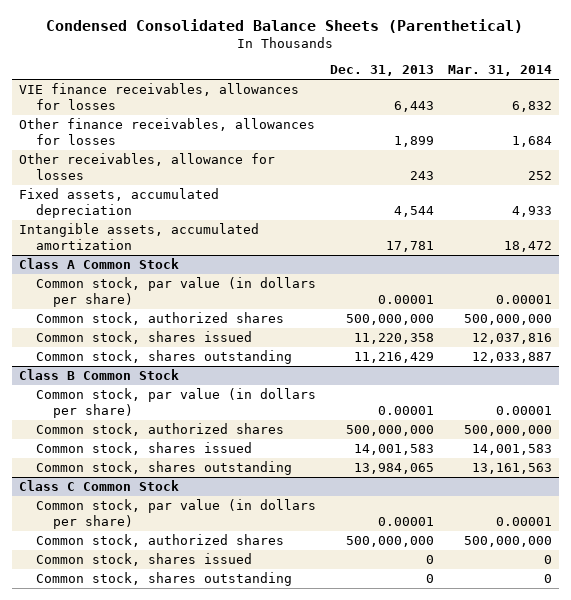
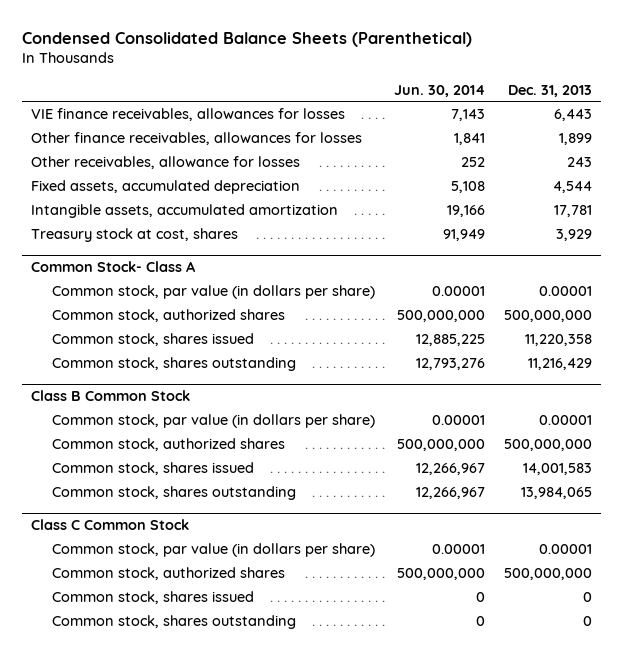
[448,65,553,77] Mar. 31, 2014 -> none
none -> [393,84,485,97] Jun. 30, 2014
none -> [31,228,239,243] Treasury stock at cost, shares
[18,258,179,270] Class A Common Stock -> [31,261,197,273] Common Stock- Class A

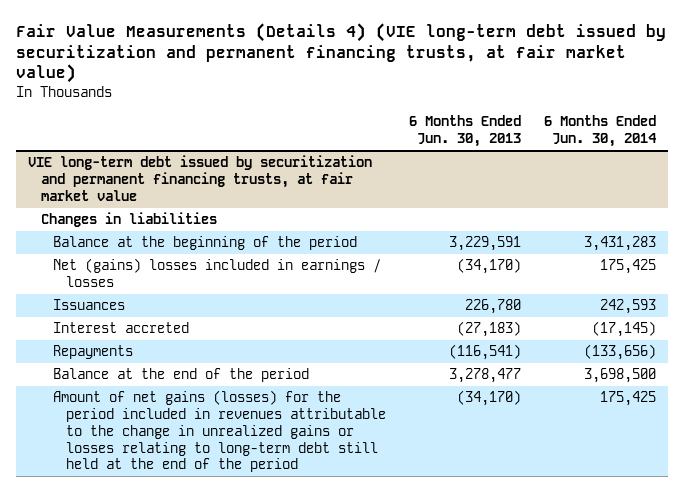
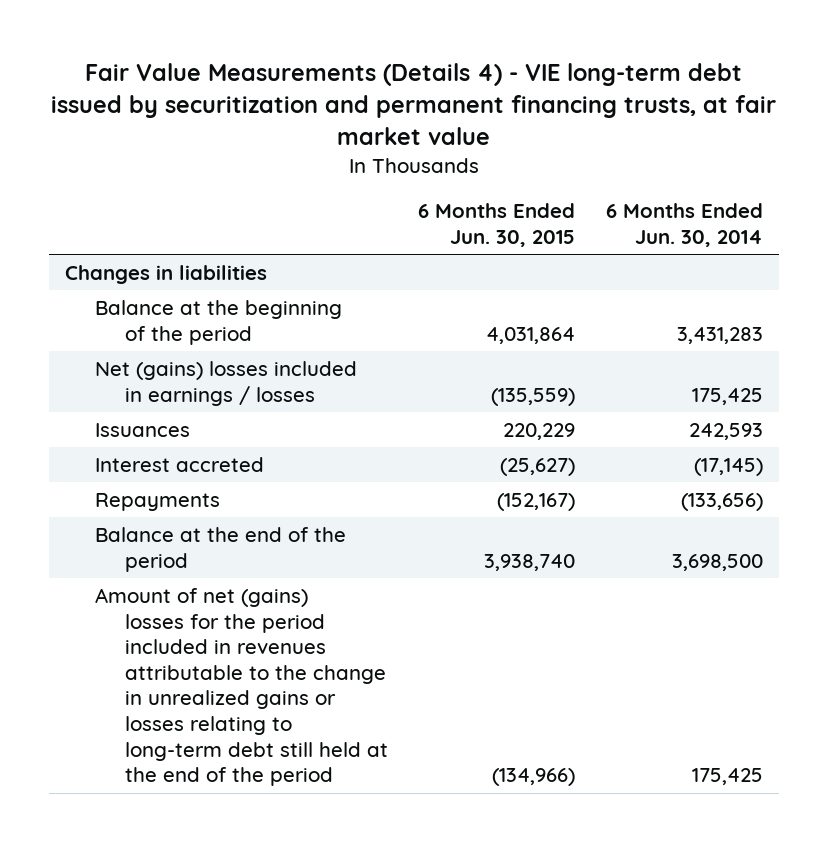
[16,22,667,84] Fair Value Measurements (Details 4) (VIE long-term debt issued by securitization and permanent financing trusts, at fair market value) -> [50,63,776,145] Fair Value Measurements (Details 4) - VIE long-term debt issued by securitization and permanent financing trusts, at fair market value
[409,115,522,148] 6 Months Ended Jun. 30, 2013 -> none
none -> [418,203,576,247] 6 Months Ended Jun. 30, 2015
[27,155,372,201] VIE long-term debt issued by securitization and permanent financing trusts, at fair market value -> none
[53,390,386,473] Amount of net gains (losses) for the period included in revenues attributable to the change in unrealized gains or losses relating to long-term debt still held at the end of the period -> [94,587,388,787] Amount of net (gains) losses for the period included in revenues attributable to the change in unrealized gains or losses relating to long-term debt still held at the end of the period

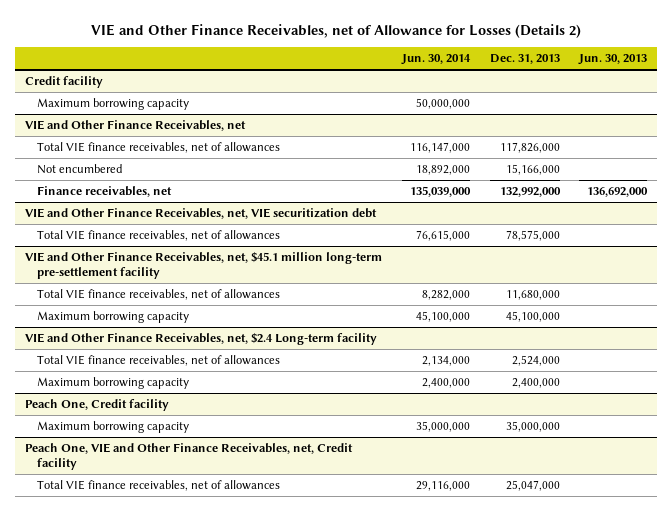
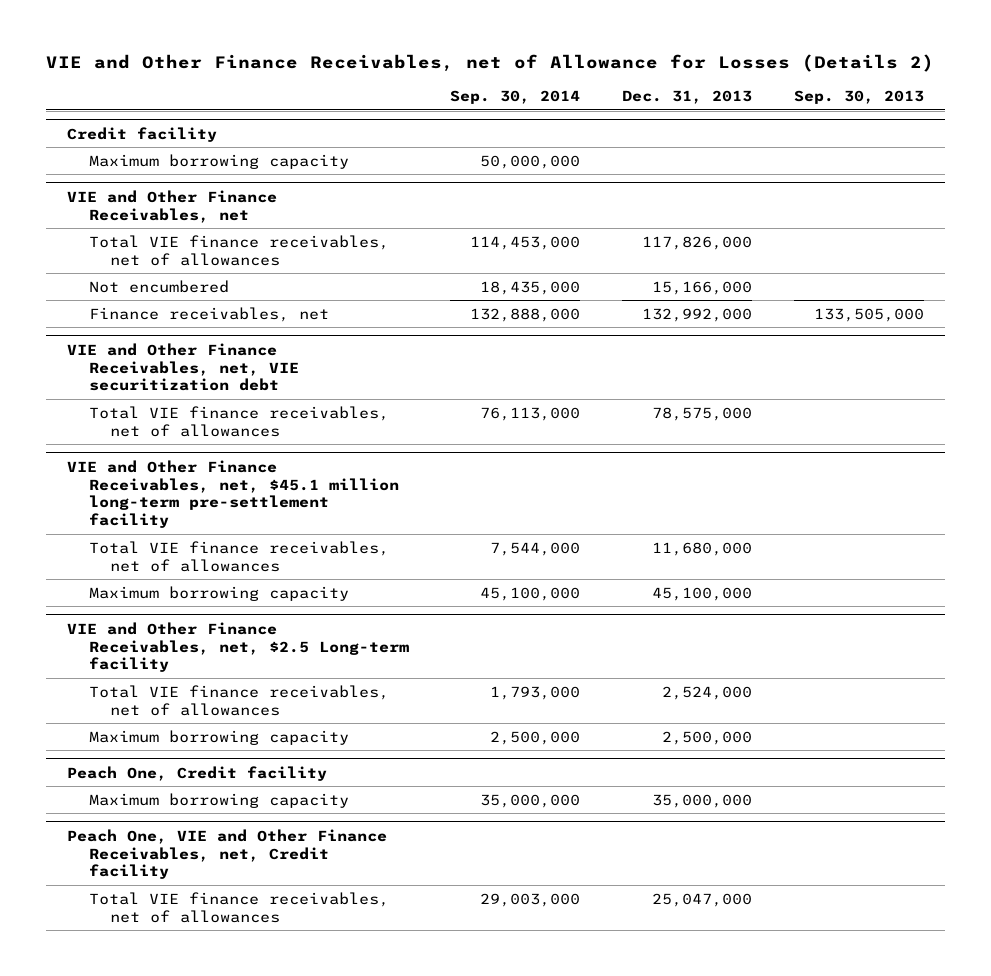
[400,54,471,66] Jun. 30, 2014 -> none
[578,54,648,66] Jun. 30, 2013 -> none
none -> [450,90,581,105] Sep. 30, 2014
none -> [794,90,925,105] Sep. 30, 2013
[24,332,377,346] VIE and Other Finance Receivables, net, $2.4 Long-term facility -> [66,621,409,673] VIE and Other Finance Receivables, net, $2.5 Long-term facility
[511,378,560,389] 2,400,000 -> [662,730,753,745] 2,500,000

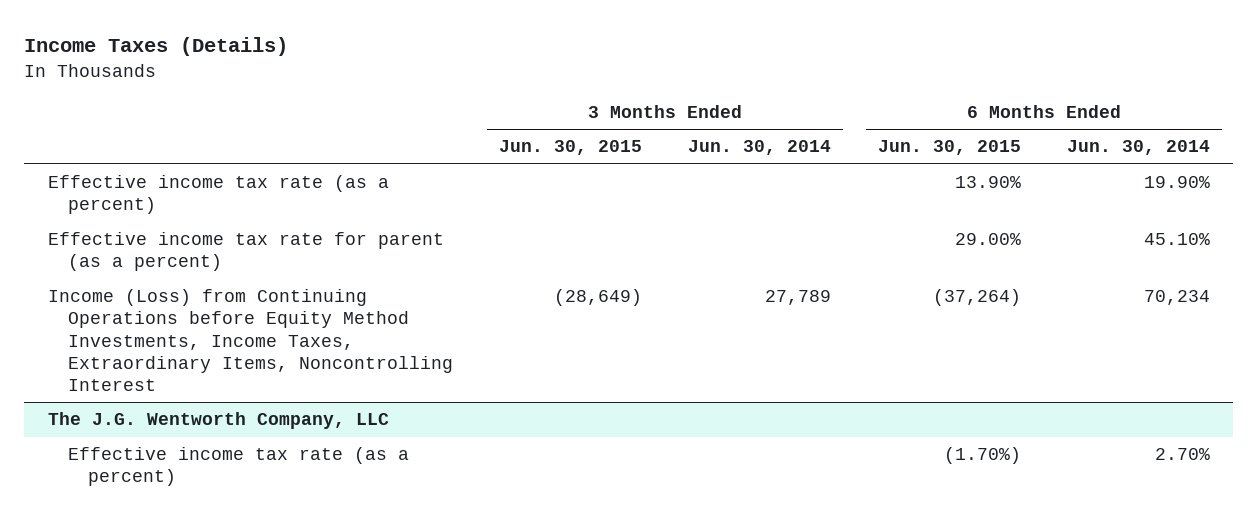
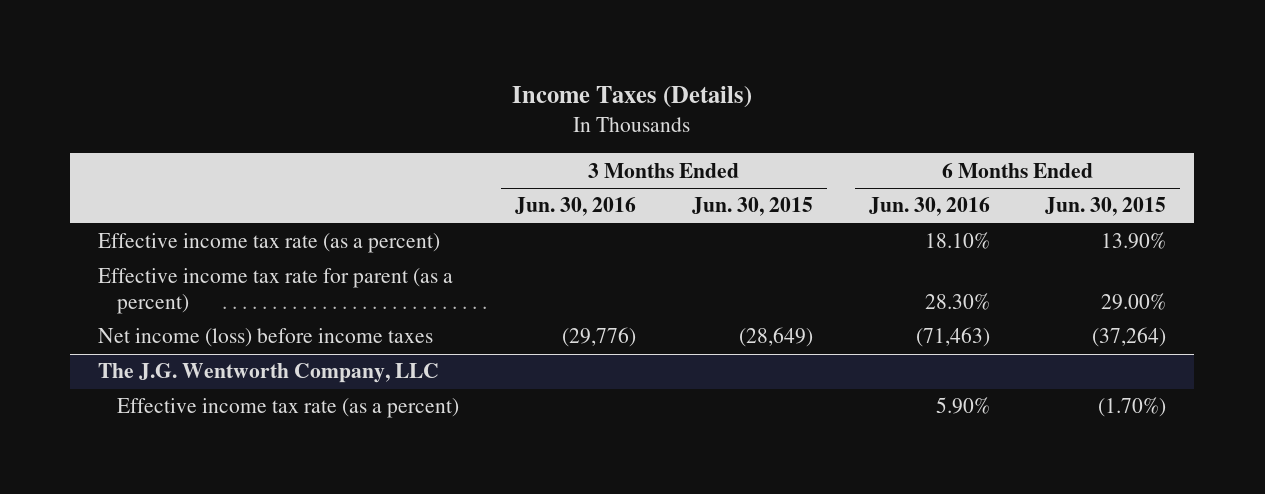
[688,140,832,156] Jun. 30, 2014 -> none
[1066,140,1210,156] Jun. 30, 2014 -> none
none -> [515,197,637,217] Jun. 30, 2016
none -> [868,197,990,217] Jun. 30, 2016
[47,289,453,391] Income (Loss) from Continuing Operations before Equity Method Investments, Income Taxes, Extraordinary Items, Noncontrolling Interest -> [98,328,434,348] Net income (loss) before income taxes

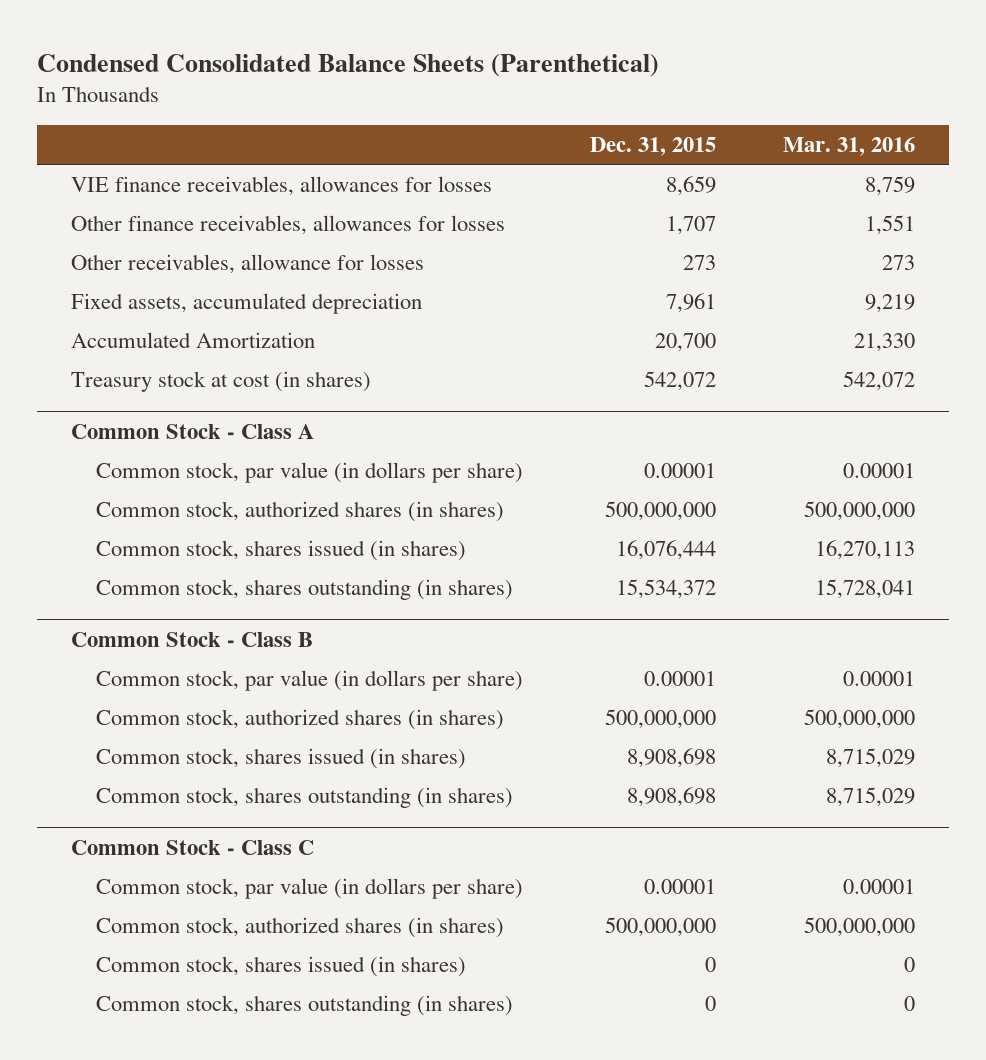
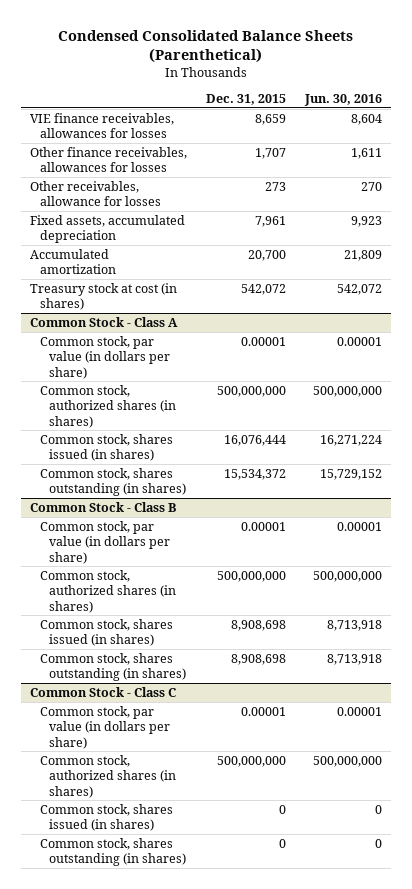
[783,136,916,156] Mar. 31, 2016 -> none
none -> [303,93,382,106] Jun. 30, 2016
[70,332,315,349] Accumulated Amortization -> [30,248,116,275] Accumulated amortization

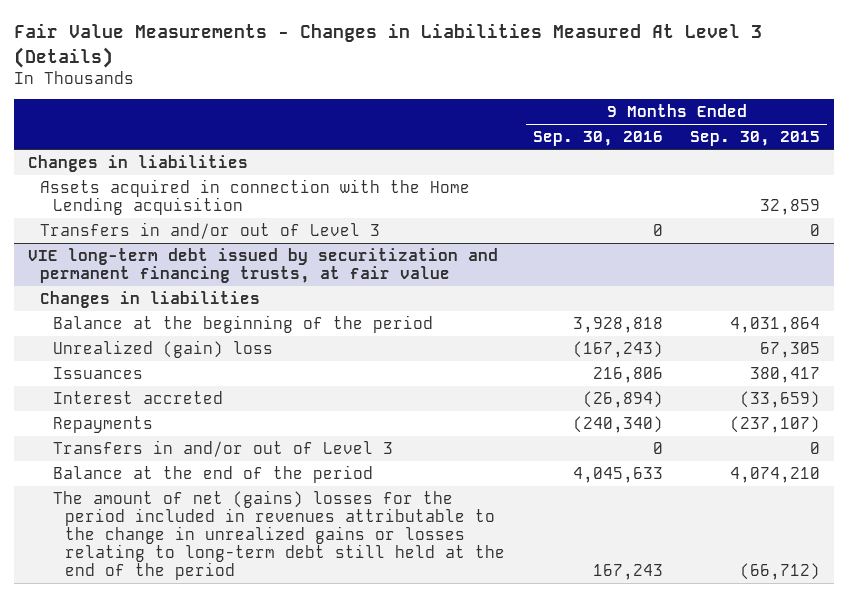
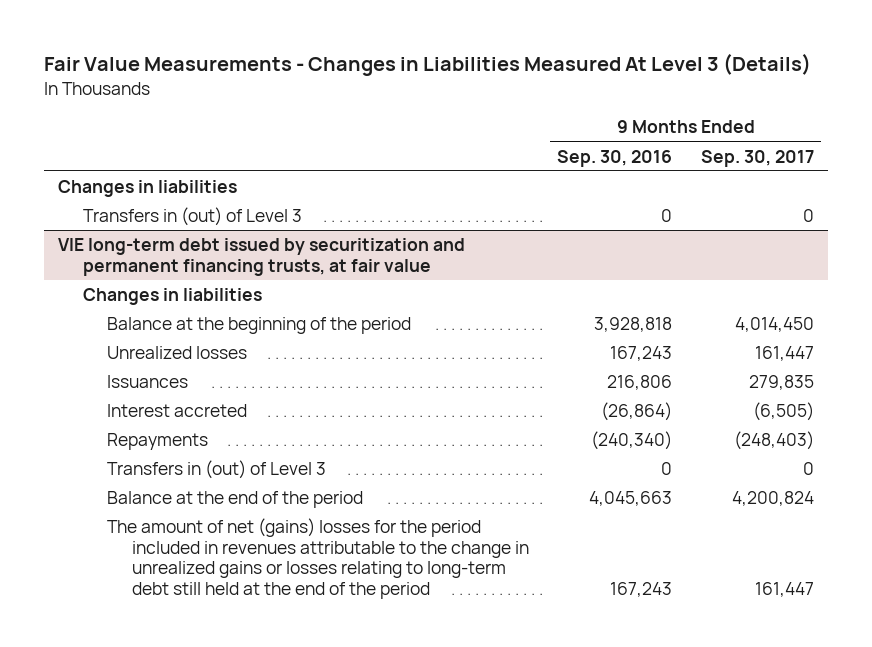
[690,131,821,147] Sep. 30, 2015 -> none
none -> [700,149,814,167] Sep. 30, 2017
[40,178,471,216] Assets acquired in connection with the Home Lending acquisition -> none
[40,221,381,239] Transfers in and/or out of Level 3 -> [82,207,302,227] Transfers in (out) of Level 3
[52,339,273,358] Unrealized (gain) loss -> [107,346,248,360] Unrealized losses
[572,340,663,358] (167,243) -> [610,346,673,362] 167,243
[582,390,663,408] (26,894) -> [601,402,673,422] (26,864)
[52,439,393,457] Transfers in and/or out of Level 3 -> [107,460,327,480] Transfers in (out) of Level 3
[572,466,663,483] 4,045,633 -> [589,491,673,507] 4,045,663

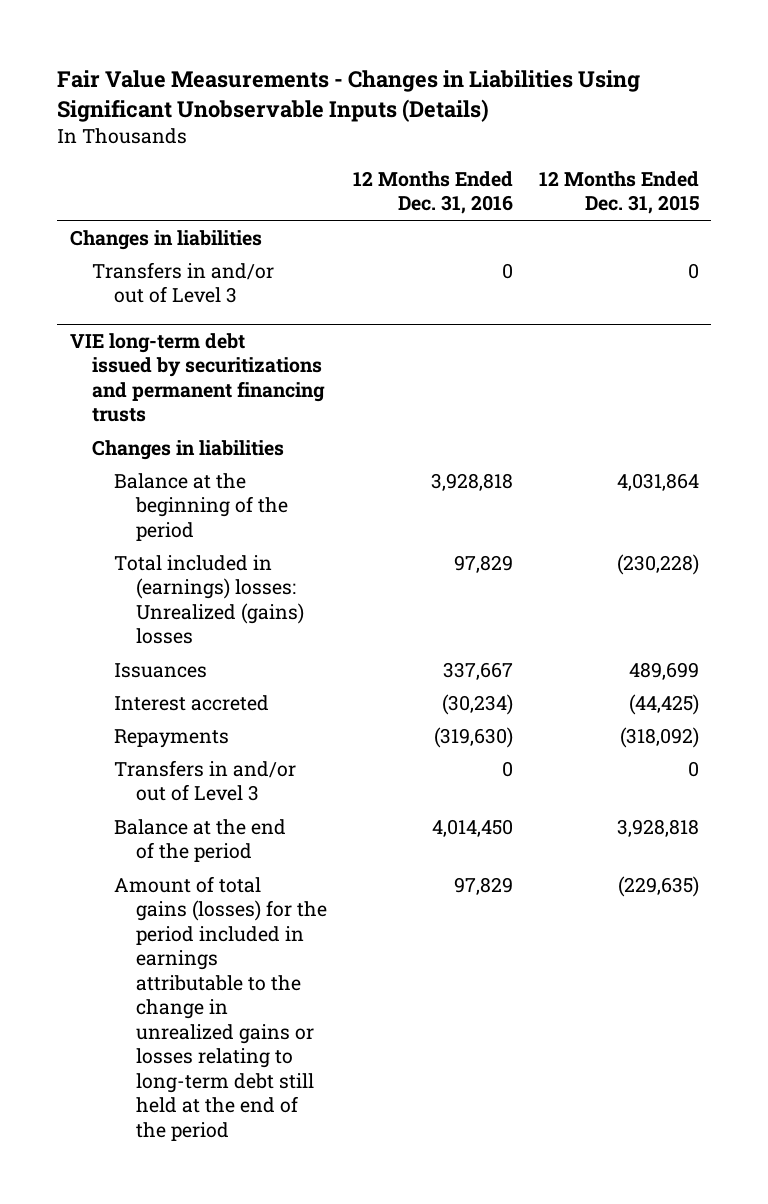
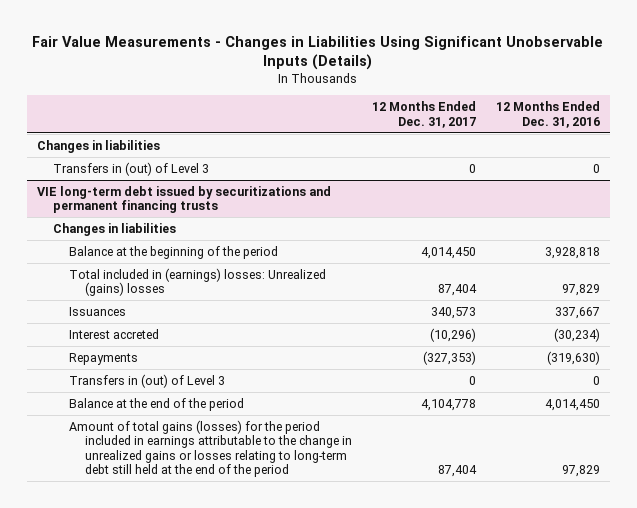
[538,170,699,215] 12 Months Ended Dec. 31, 2015 -> none
none -> [372,101,477,128] 12 Months Ended Dec. 31, 2017
[91,261,274,304] Transfers in and/or out of Level 3 -> [53,161,210,176] Transfers in (out) of Level 3
[114,759,297,802] Transfers in and/or out of Level 3 -> [69,373,226,388] Transfers in (out) of Level 3

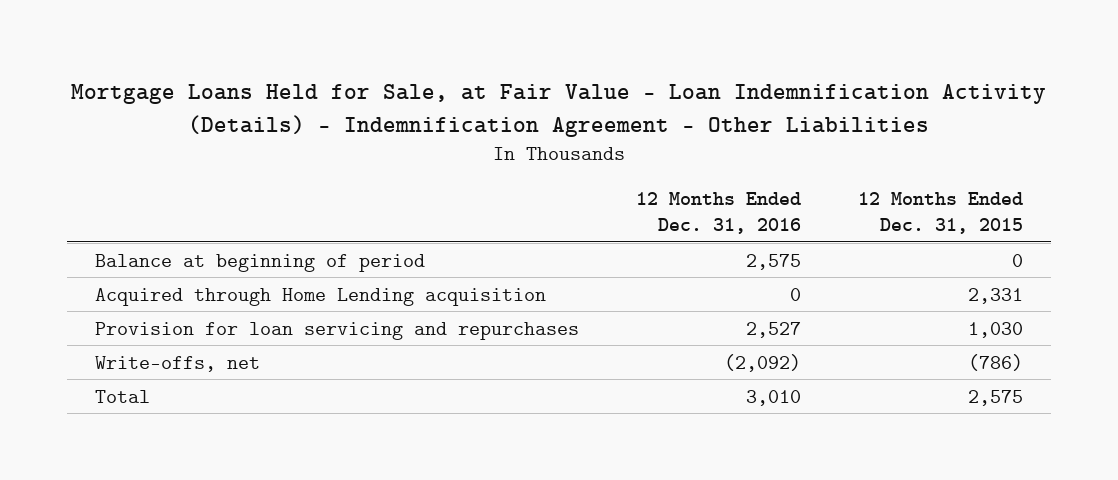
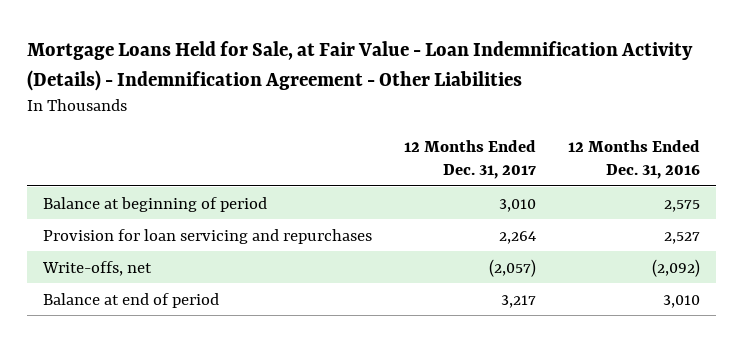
[857,192,1023,235] 12 Months Ended Dec. 31, 2015 -> none
none -> [403,140,536,180] 12 Months Ended Dec. 31, 2017
[95,287,547,306] Acquired through Home Lending acquisition -> none
[95,389,151,403] Total -> [42,292,219,308] Balance at end of period

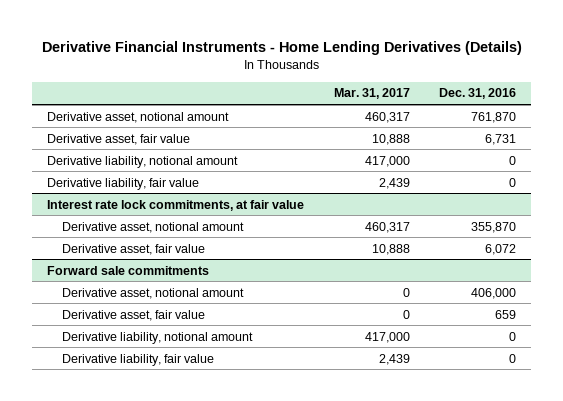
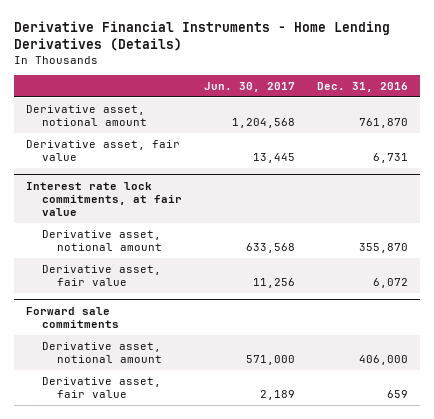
[333,88,410,100] Mar. 31, 2017 -> none
none -> [203,81,295,92] Jun. 30, 2017
[47,155,239,168] Derivative liability, notional amount -> none
[47,177,200,190] Derivative liability, fair value -> none
[61,331,253,344] Derivative liability, notional amount -> none
[61,353,214,366] Derivative liability, fair value -> none

